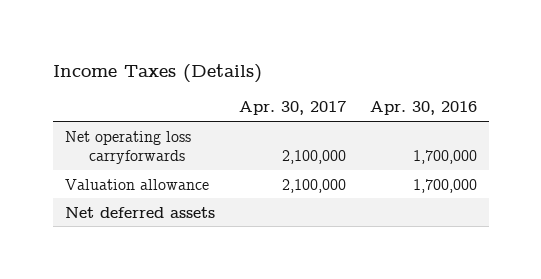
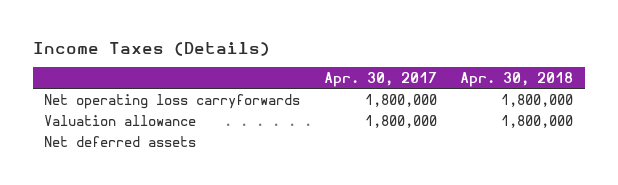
[369,101,477,116] Apr. 30, 2016 -> none
none -> [460,71,574,87] Apr. 30, 2018
[281,150,346,165] 2,100,000 -> [364,93,437,107] 1,800,000
[281,178,346,193] 2,100,000 -> [364,114,437,128] 1,800,000

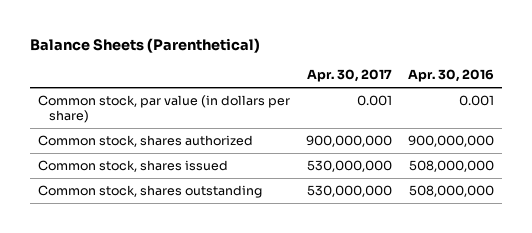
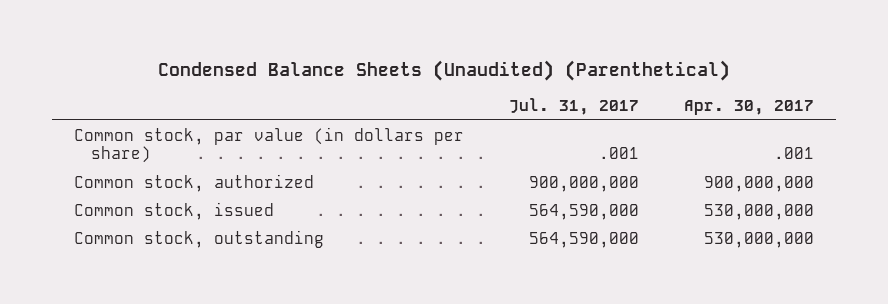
[29,37,260,53] Balance Sheets (Parenthetical) -> [157,59,730,81] Condensed Balance Sheets (Unaudited) (Parenthetical)
[408,69,495,83] Apr. 30, 2016 -> none
none -> [508,98,639,116] Jul. 31, 2017
[357,95,393,107] 0.001 -> [773,147,814,160] .001
[38,135,254,148] Common stock, shares authorized -> [73,173,314,192] Common stock, authorized
[38,160,229,173] Common stock, shares issued -> [73,201,274,220] Common stock, issued
[38,185,263,199] Common stock, shares outstanding -> [73,229,324,248] Common stock, outstanding

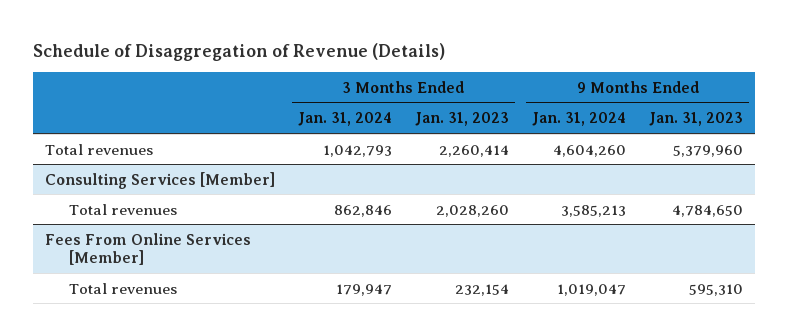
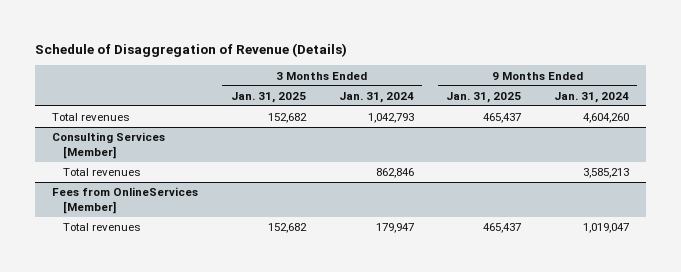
[415,112,510,127] Jan. 31, 2023 -> none
[649,112,744,127] Jan. 31, 2023 -> none
none -> [230,91,306,103] Jan. 31, 2025
none -> [446,91,522,103] Jan. 31, 2025
[44,232,251,265] Fees From Online Services [Member] -> [51,187,198,214] Fees from OnlineServices [Member]

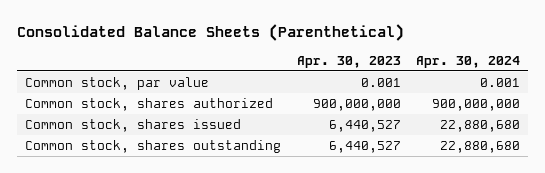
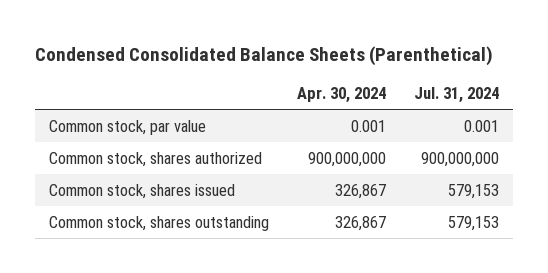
[17,24,405,42] Consolidated Balance Sheets (Parenthetical) -> [35,45,494,66] Condensed Consolidated Balance Sheets (Parenthetical)
[296,55,401,68] Apr. 30, 2023 -> none
none -> [413,86,499,103] Jul. 31, 2024
[440,119,521,132] 22,880,680 -> [334,183,386,199] 326,867
[440,140,521,153] 22,880,680 -> [334,215,386,231] 326,867

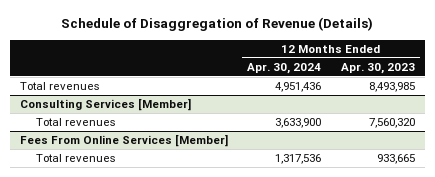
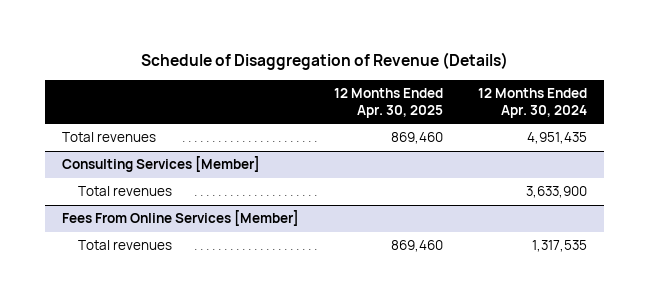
[340,63,415,75] Apr. 30, 2023 -> none
none -> [334,87,444,119] 12 Months Ended Apr. 30, 2025
[275,82,322,93] 4,951,436 -> [526,132,587,145] 4,951,435
[275,154,322,165] 1,317,536 -> [531,240,587,253] 1,317,535

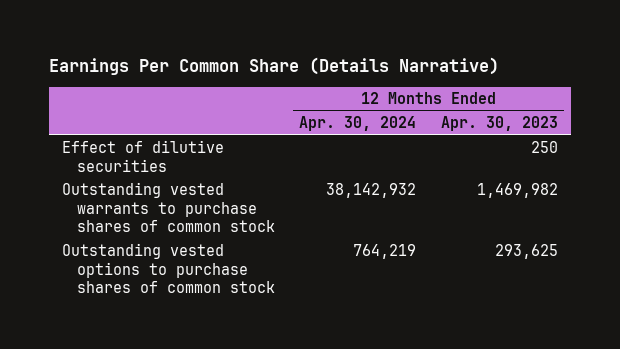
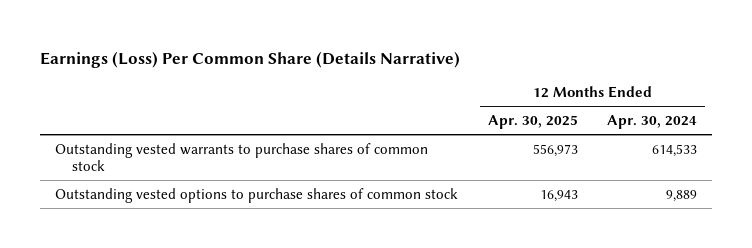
[49,57,500,76] Earnings Per Common Share (Details Narrative) -> [40,50,461,68] Earnings (Loss) Per Common Share (Details Narrative)
[441,116,559,132] Apr. 30, 2023 -> none
none -> [487,115,578,130] Apr. 30, 2025
[61,140,224,172] Effect of dilutive securities -> none
[326,183,417,199] 38,142,932 -> [652,143,698,157] 614,533
[353,244,417,260] 764,219 -> [666,189,698,202] 9,889

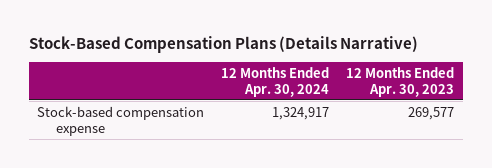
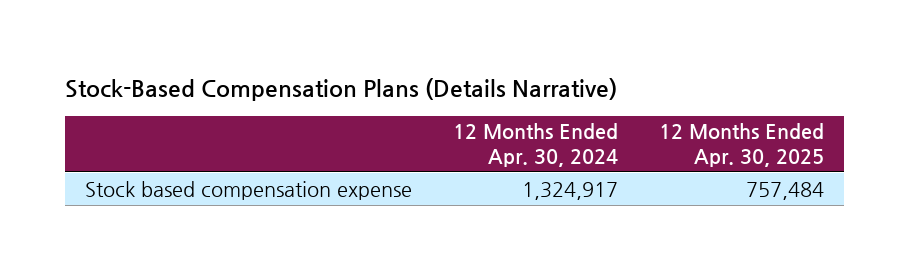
[346,66,455,97] 12 Months Ended Apr. 30, 2023 -> none
none -> [658,123,824,167] 12 Months Ended Apr. 30, 2025
[37,105,205,136] Stock-based compensation expense -> [85,180,413,200] Stock based compensation expense

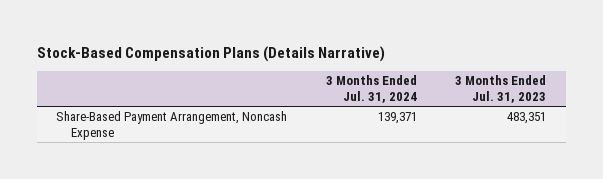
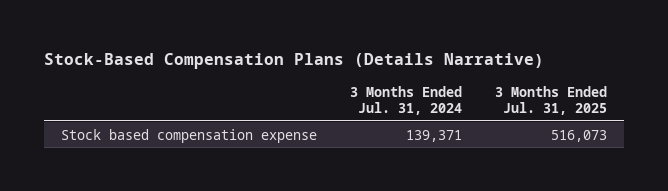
[455,75,547,104] 3 Months Ended Jul. 31, 2023 -> none
none -> [495,85,608,115] 3 Months Ended Jul. 31, 2025
[56,111,288,141] Share-Based Payment Arrangement, Noncash Expense -> [60,128,317,143] Stock based compensation expense

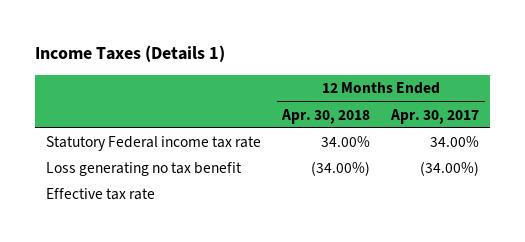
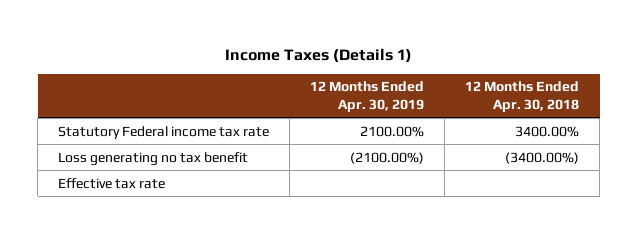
[390,108,480,124] Apr. 30, 2017 -> none
none -> [310,81,425,112] 12 Months Ended Apr. 30, 2019
[321,136,371,148] 34.00% -> [515,125,580,137] 3400.00%
[311,161,371,177] (34.00%) -> [505,151,580,164] (3400.00%)

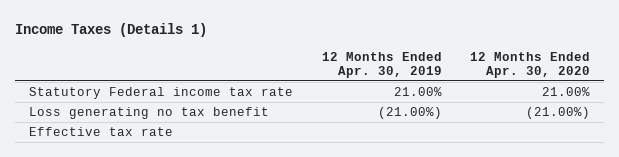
[465,81,580,112] 12 Months Ended Apr. 30, 2018 -> none
none -> [469,51,590,78] 12 Months Ended Apr. 30, 2020
[360,125,425,137] 2100.00% -> [393,86,442,96] 21.00%
[350,151,425,164] (2100.00%) -> [377,106,442,119] (21.00%)

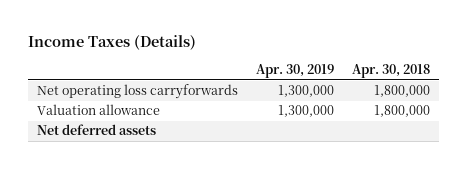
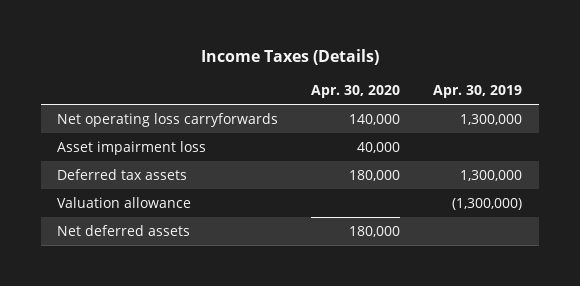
[352,64,431,79] Apr. 30, 2018 -> none
none -> [311,85,401,99] Apr. 30, 2020
none -> [57,140,207,155] Asset impairment loss
none -> [57,168,188,180] Deferred tax assets
[278,105,335,118] 1,300,000 -> [452,197,523,210] (1,300,000)

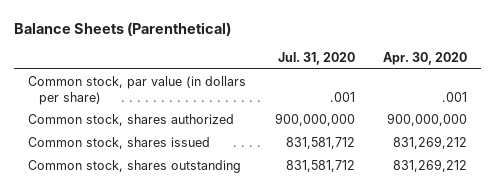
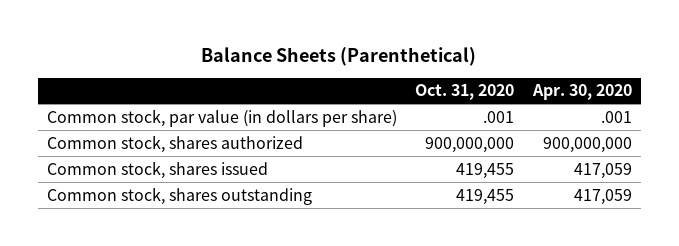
[277,52,355,66] Jul. 31, 2020 -> none
none -> [415,84,515,101] Oct. 31, 2020
[392,135,467,149] 831,269,212 -> [573,162,632,179] 417,059
[392,158,467,172] 831,269,212 -> [573,188,632,205] 417,059

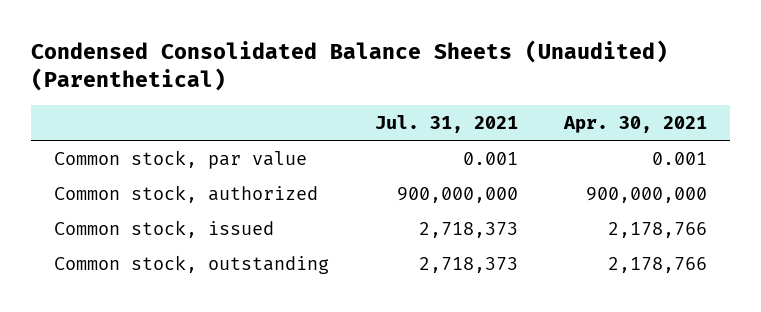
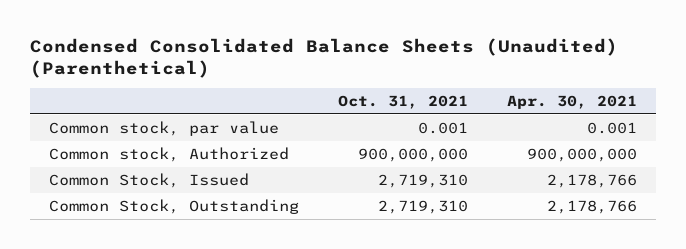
[374,115,518,134] Jul. 31, 2021 -> none
none -> [337,94,468,109] Oct. 31, 2021
[53,184,318,203] Common stock, authorized -> [49,146,290,162] Common stock, Authorized
[53,219,274,238] Common stock, issued -> [49,172,250,188] Common Stock, Issued
[53,254,329,274] Common stock, outstanding -> [49,198,300,214] Common Stock, Outstanding

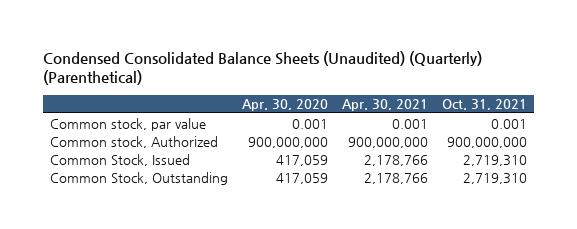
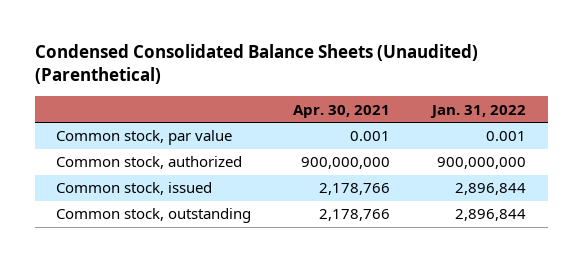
[43,50,483,86] Condensed Consolidated Balance Sheets (Unaudited) (Quarterly) (Parenthetical) -> [34,43,478,85] Condensed Consolidated Balance Sheets (Unaudited) (Parenthetical)
[241,99,328,112] Apr. 30, 2020 -> none
[441,99,527,111] Oct. 31, 2021 -> none
none -> [430,104,527,118] Jan. 31, 2022
[50,135,219,148] Common stock, Authorized -> [55,156,242,170] Common stock, authorized
[50,153,191,166] Common Stock, Issued -> [55,182,212,196] Common stock, issued
[50,171,229,185] Common Stock, Outstanding -> [55,208,251,224] Common stock, outstanding

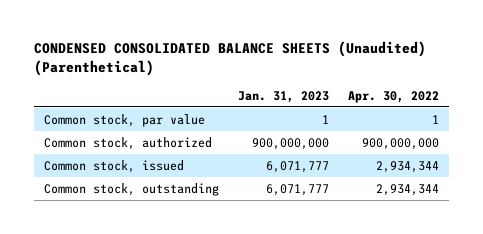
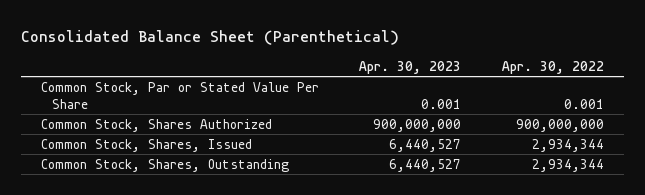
[33,40,426,76] CONDENSED CONSOLIDATED BALANCE SHEETS (Unaudited) (Parenthetical) -> [20,30,399,46] Consolidated Balance Sheet (Parenthetical)
[237,90,329,103] Jan. 31, 2023 -> none
none -> [359,60,462,74] Apr. 30, 2023
[43,113,205,127] Common stock, par value -> [41,81,320,109] Common Stock, Par or Stated Value Per Share
[432,114,440,124] 1 -> [563,98,604,109] 0.001
[43,136,212,150] Common stock, authorized -> [41,118,273,132] Common Stock, Shares Authorized
[43,159,184,173] Common stock, issued -> [41,138,253,152] Common Stock, Shares, Issued
[43,182,219,196] Common stock, outstanding -> [41,158,290,172] Common Stock, Shares, Outstanding

